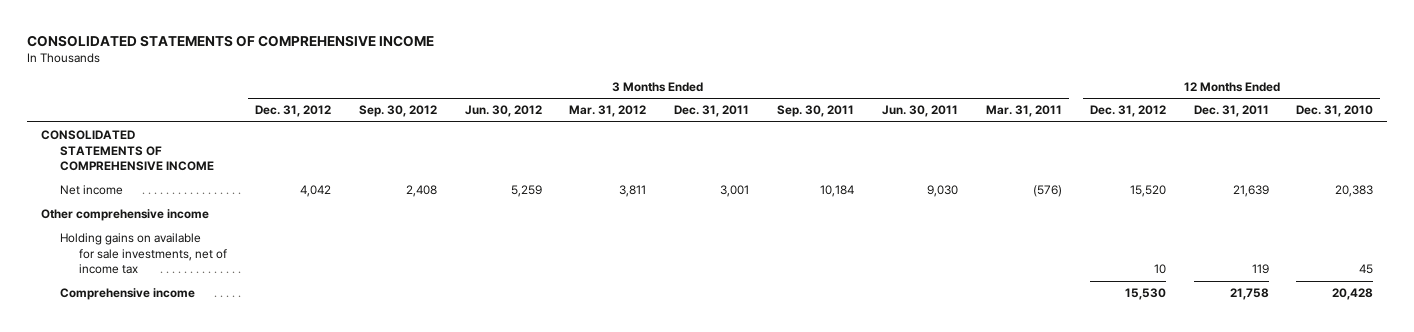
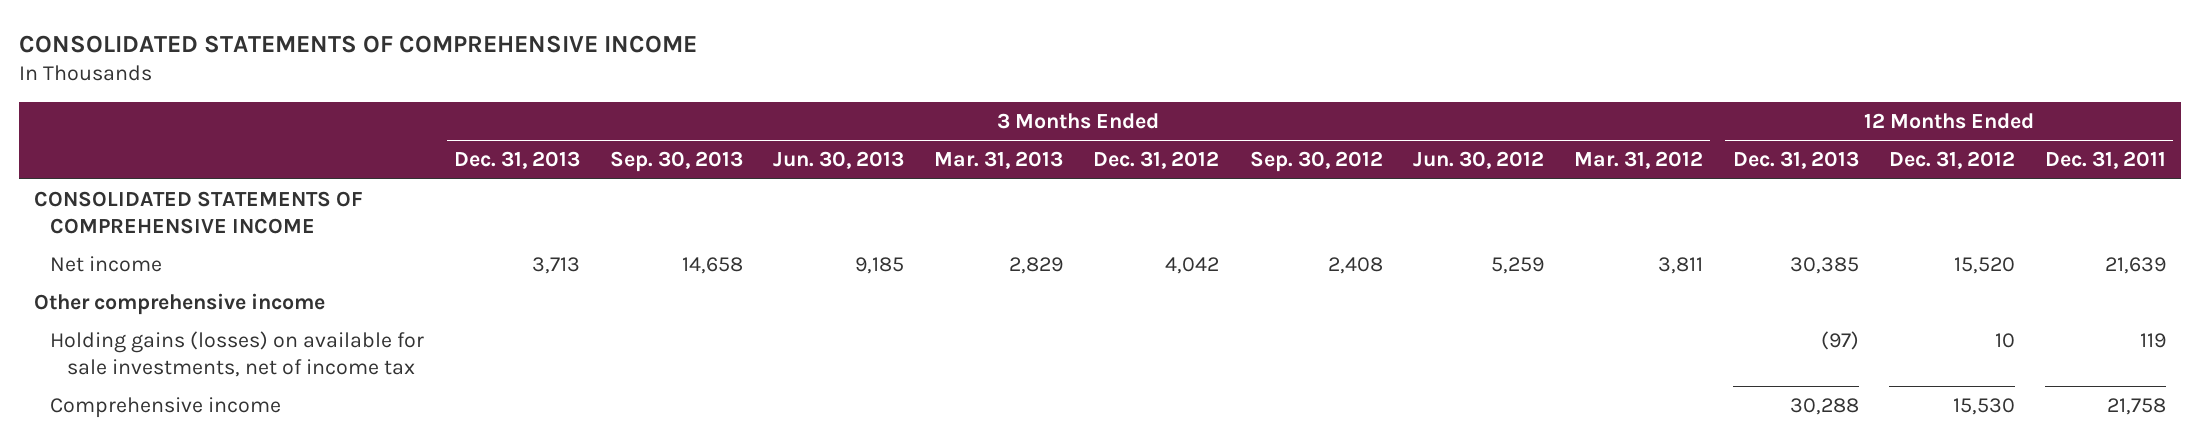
[674,105,750,118] Dec. 31, 2011 -> none
[777,105,855,118] Sep. 30, 2011 -> none
[881,105,958,118] Jun. 30, 2011 -> none
[985,105,1062,118] Mar. 31, 2011 -> none
[1296,105,1374,118] Dec. 31, 2010 -> none
none -> [454,151,581,170] Dec. 31, 2013
none -> [610,151,744,173] Sep. 30, 2013
none -> [773,151,905,170] Jun. 30, 2013
none -> [934,151,1064,170] Mar. 31, 2013
none -> [1732,151,1859,170] Dec. 31, 2013
[59,233,228,275] Holding gains on available for sale investments, net of income tax -> [50,330,425,377] Holding gains (losses) on available for sale investments, net of income tax

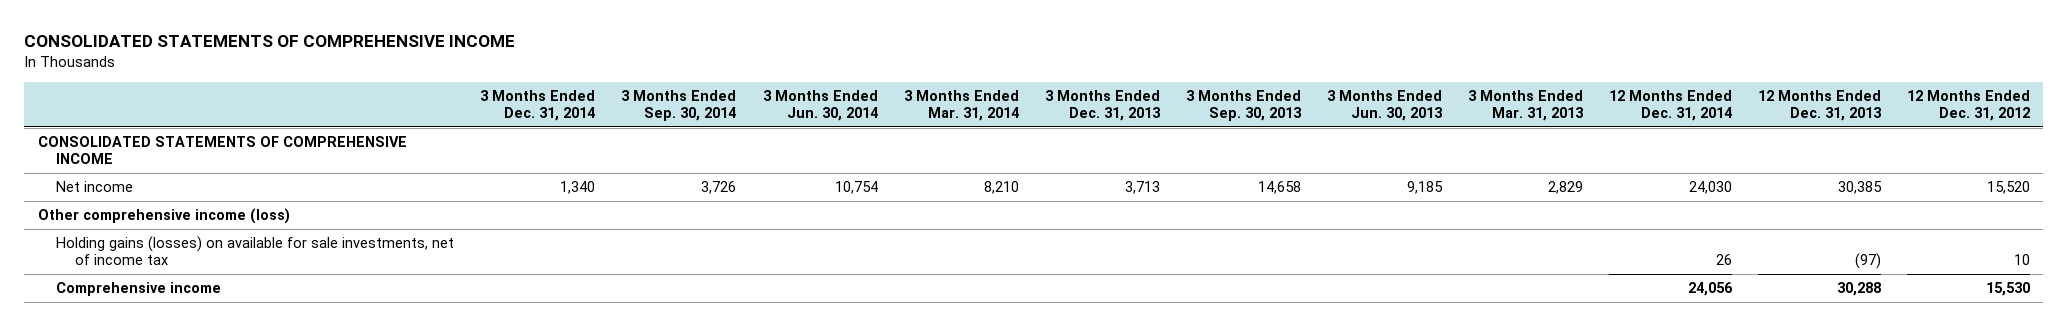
[1093,151,1220,170] Dec. 31, 2012 -> none
[1249,151,1383,173] Sep. 30, 2012 -> none
[1412,151,1544,170] Jun. 30, 2012 -> none
[1573,151,1703,170] Mar. 31, 2012 -> none
[2044,151,2166,170] Dec. 31, 2011 -> none
none -> [480,89,596,121] 3 Months Ended Dec. 31, 2014
none -> [621,89,737,121] 3 Months Ended Sep. 30, 2014
none -> [762,89,878,121] 3 Months Ended Jun. 30, 2014
none -> [903,89,1019,121] 3 Months Ended Mar. 31, 2014
none -> [1608,89,1732,121] 12 Months Ended Dec. 31, 2014
[33,292,325,315] Other comprehensive income -> [37,208,290,225] Other comprehensive income (loss)

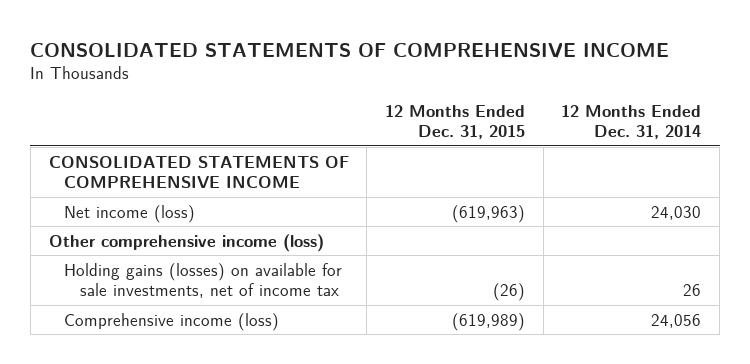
[480,89,596,121] 3 Months Ended Dec. 31, 2014 -> none
[621,89,737,121] 3 Months Ended Sep. 30, 2014 -> none
[762,89,878,121] 3 Months Ended Jun. 30, 2014 -> none
[903,89,1019,121] 3 Months Ended Mar. 31, 2014 -> none
[1044,89,1161,121] 3 Months Ended Dec. 31, 2013 -> none
[1185,89,1302,121] 3 Months Ended Sep. 30, 2013 -> none
[1326,89,1443,121] 3 Months Ended Jun. 30, 2013 -> none
[1467,89,1584,121] 3 Months Ended Mar. 31, 2013 -> none
[1757,89,1882,121] 12 Months Ended Dec. 31, 2013 -> none
[1906,89,2030,121] 12 Months Ended Dec. 31, 2012 -> none
none -> [384,104,525,139] 12 Months Ended Dec. 31, 2015
[56,181,134,193] Net income -> [64,204,196,223] Net income (loss)
[56,282,222,297] Comprehensive income -> [64,312,280,331] Comprehensive income (loss)

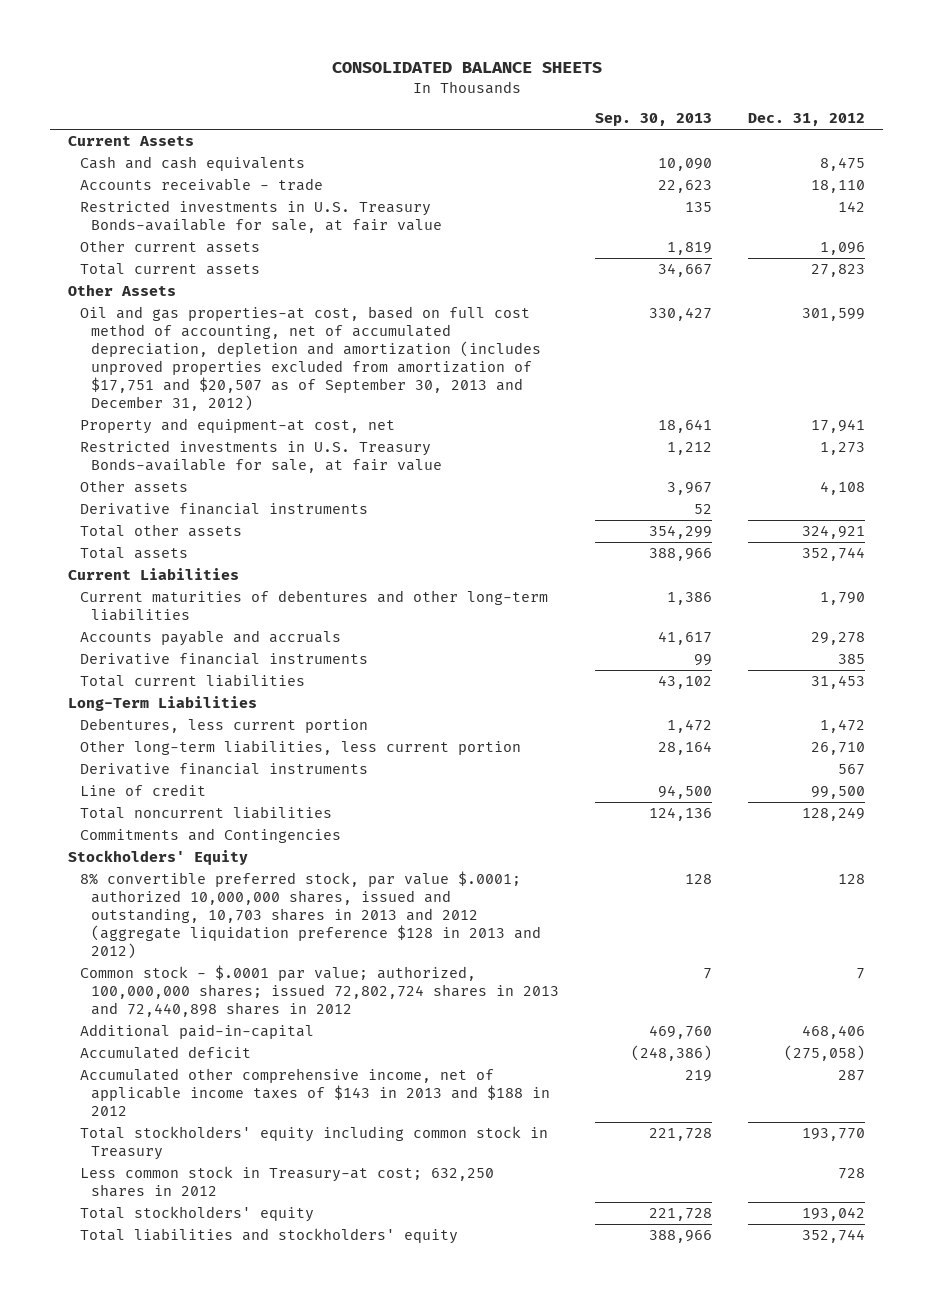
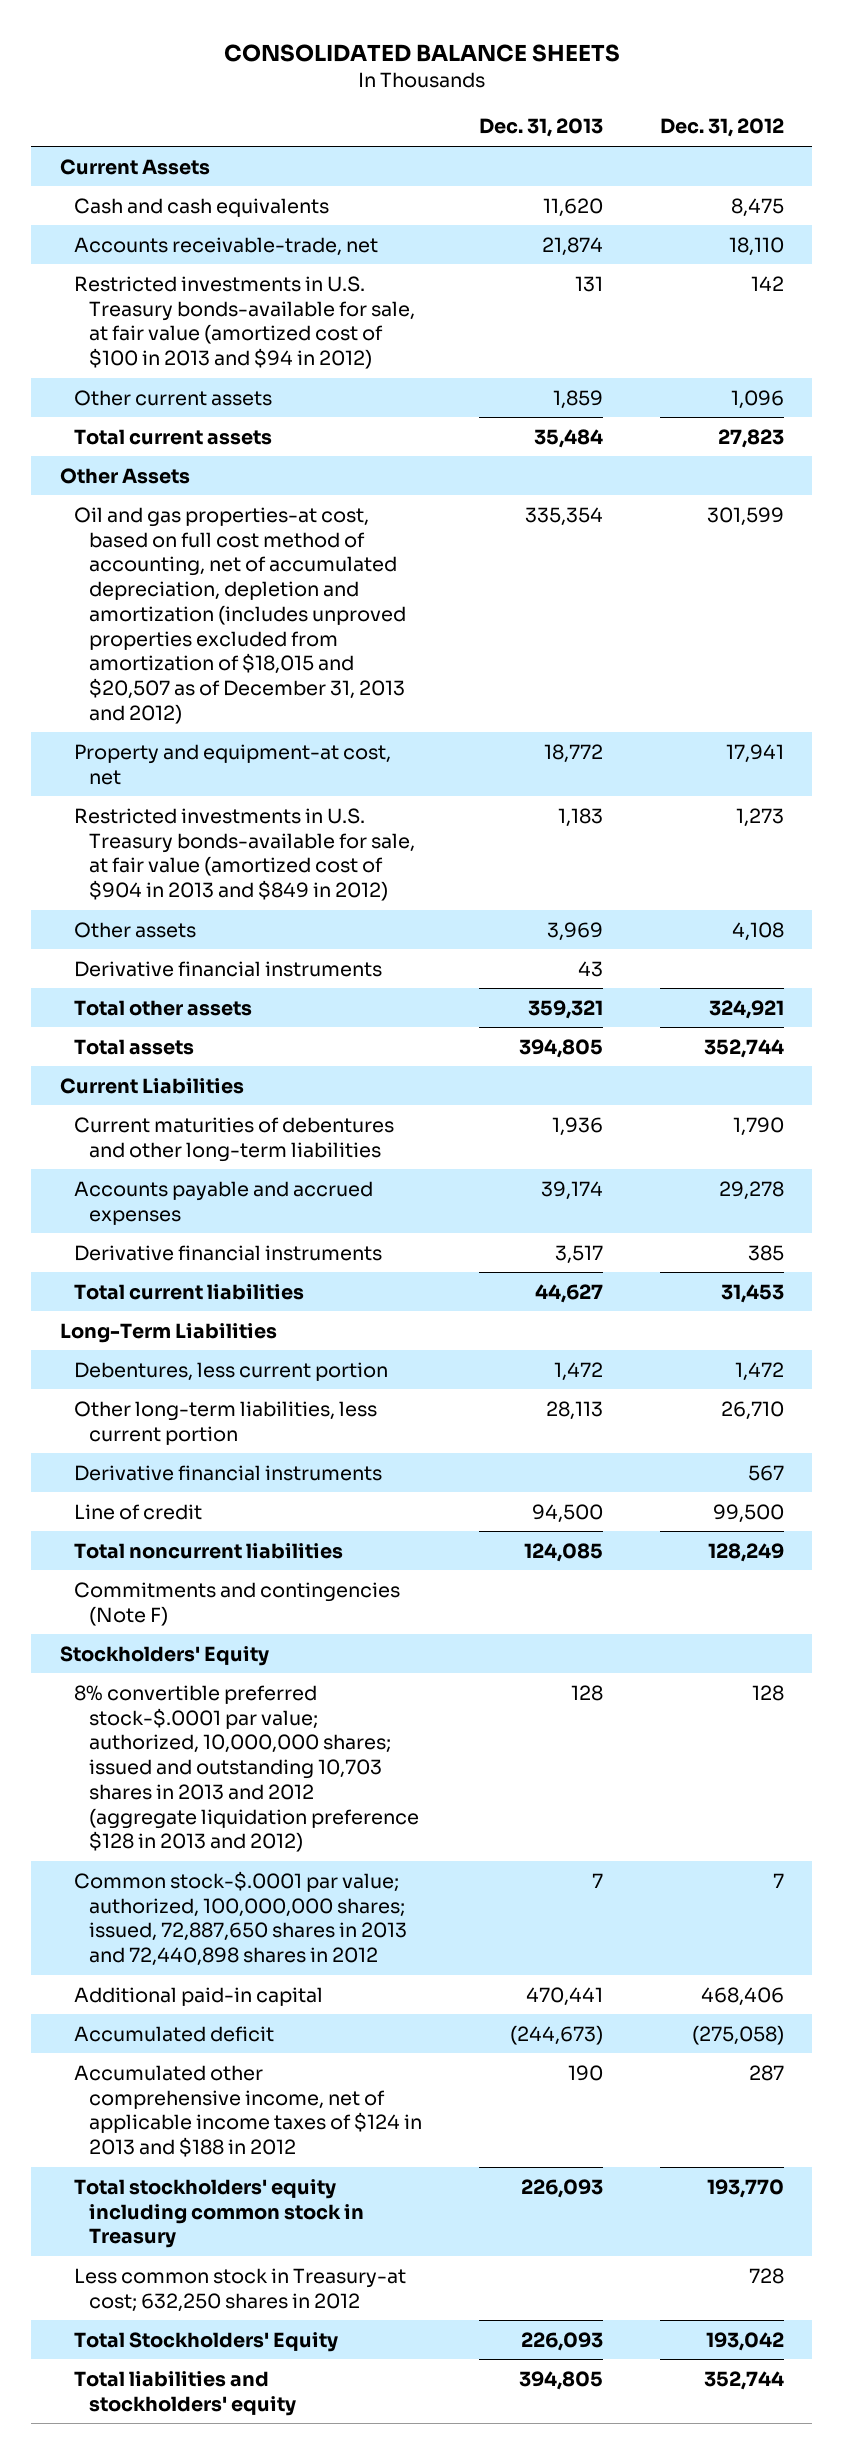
[594,113,712,127] Sep. 30, 2013 -> none
none -> [478,118,603,138] Dec. 31, 2013
[79,178,323,192] Accounts receivable - trade -> [74,236,379,256] Accounts receivable-trade, net
[79,200,443,234] Restricted investments in U.S. Treasury Bonds-available for sale, at fair value -> [74,275,415,370] Restricted investments in U.S. Treasury bonds-available for sale, at fair value (amortized cost of $100 in 2013 and $94 in 2012)
[79,306,542,411] Oil and gas properties-at cost, based on full cost method of accounting, net of accumulated depreciation, depletion and amortization (includes unproved properties excluded from amortization of $17,751 and $20,507 as of September 30, 2013 and December 31, 2012) -> [74,506,406,724] Oil and gas properties-at cost, based on full cost method of accounting, net of accumulated depreciation, depletion and amortization (includes unproved properties excluded from amortization of $18,015 and $20,507 as of December 31, 2013 and 2012)
[79,440,443,474] Restricted investments in U.S. Treasury Bonds-available for sale, at fair value -> [74,807,415,902] Restricted investments in U.S. Treasury bonds-available for sale, at fair value (amortized cost of $904 in 2013 and $849 in 2012)
[79,630,341,647] Accounts payable and accruals -> [74,1180,374,1225] Accounts payable and accrued expenses
[79,828,341,844] Commitments and Contingencies -> [74,1581,401,1626] Commitments and contingencies (Note F)
[79,871,542,959] 8% convertible preferred stock, par value $.0001; authorized 10,000,000 shares, issued and outstanding, 10,703 shares in 2013 and 2012 (aggregate liquidation preference $128 in 2013 and 2012) -> [74,1684,419,1853] 8% convertible preferred stock-$.0001 par value; authorized, 10,000,000 shares; issued and outstanding 10,703 shares in 2013 and 2012 (aggregate liquidation preference $128 in 2013 and 2012)
[79,965,560,1018] Common stock - $.0001 par value; authorized, 100,000,000 shares; issued 72,802,724 shares in 2013 and 72,440,898 shares in 2012 -> [74,1870,407,1967] Common stock-$.0001 par value; authorized, 100,000,000 shares; issued, 72,887,650 shares in 2013 and 72,440,898 shares in 2012
[79,1024,314,1040] Additional paid-in-capital -> [74,1986,324,2006] Additional paid-in capital
[79,1068,551,1117] Accumulated other comprehensive income, net of applicable income taxes of $143 in 2013 and $188 in 2012 -> [74,2064,422,2158] Accumulated other comprehensive income, net of applicable income taxes of $124 in 2013 and $188 in 2012
[79,1206,314,1223] Total stockholders' equity -> [74,2331,339,2352] Total Stockholders' Equity

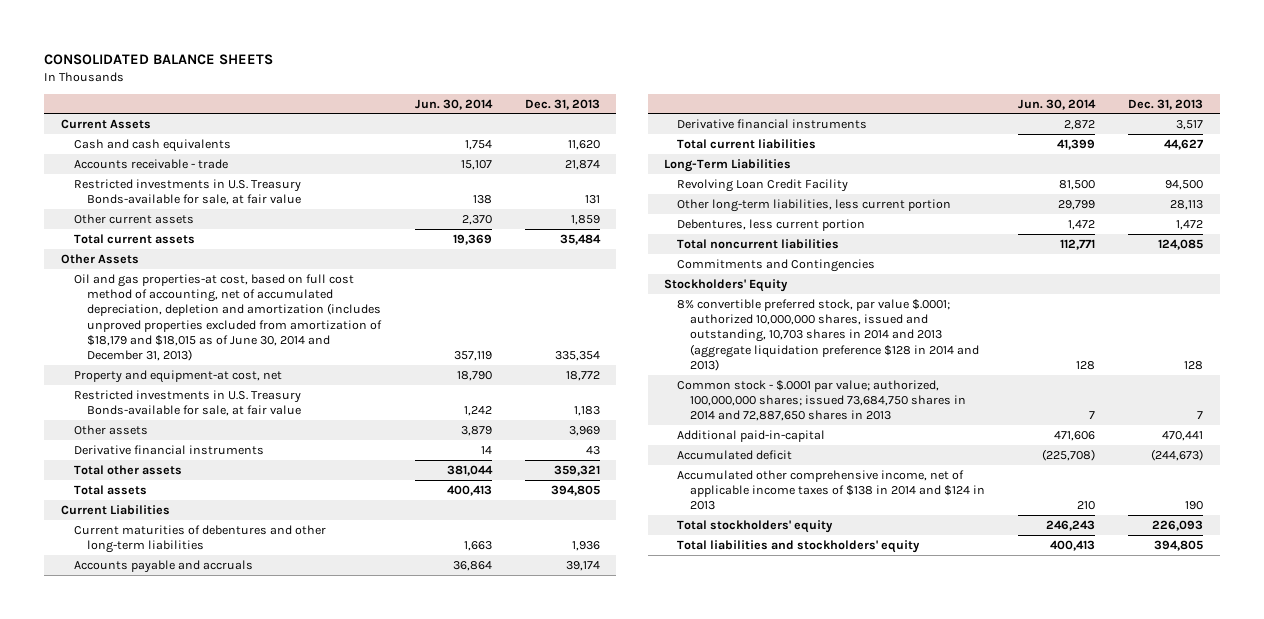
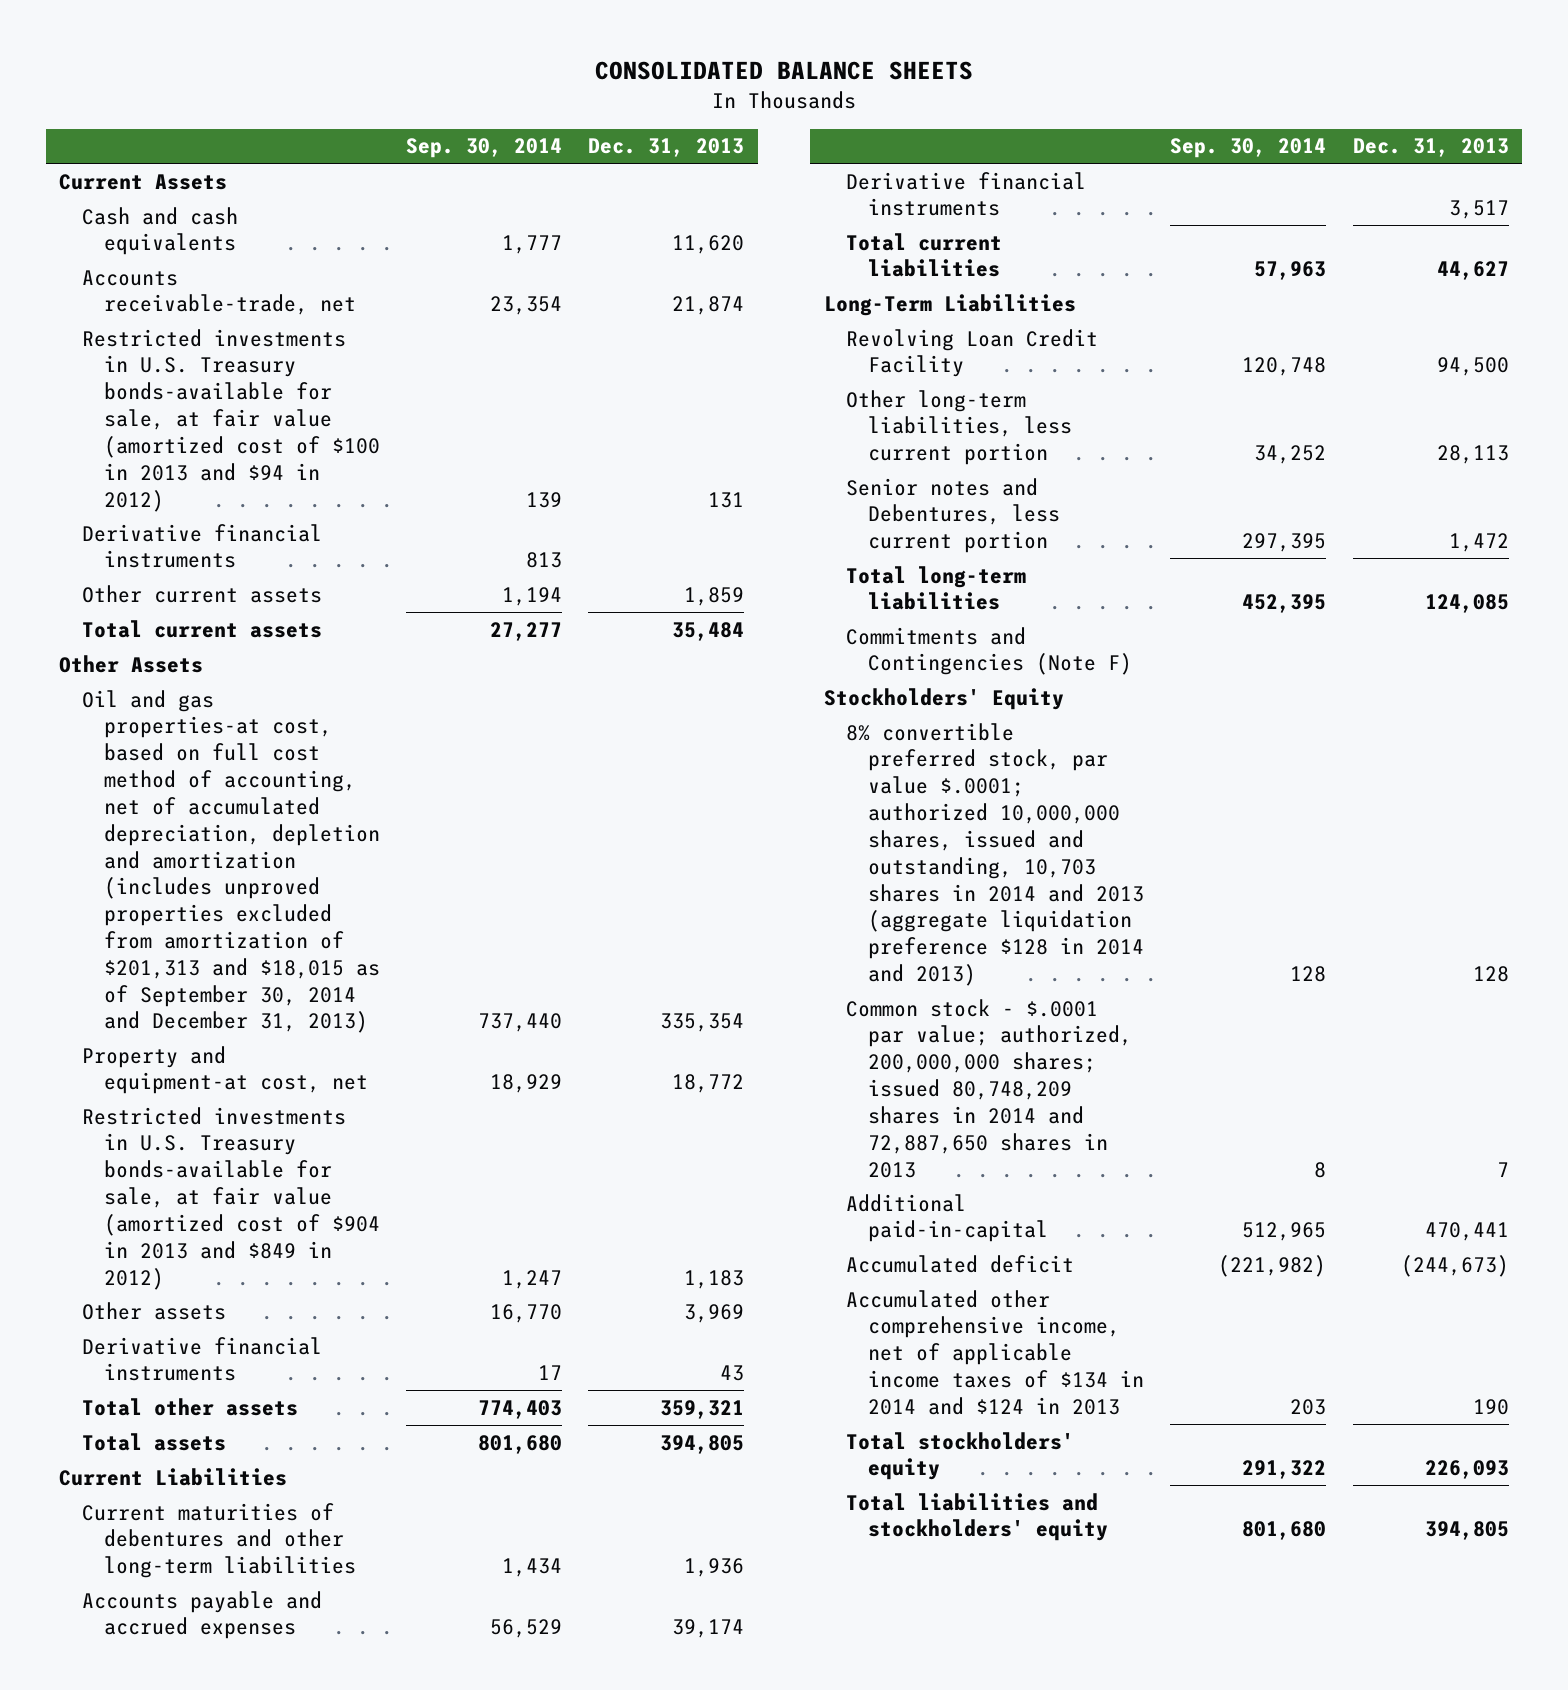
[414,98,493,110] Jun. 30, 2014 -> none
none -> [406,138,563,159] Sep. 30, 2014
[73,158,228,169] Accounts receivable - trade -> [81,269,356,316] Accounts receivable-trade, net
[73,178,301,206] Restricted investments in U.S. Treasury Bonds-available for sale, at fair value -> [81,328,380,512] Restricted investments in U.S. Treasury bonds-available for sale, at fair value (amortized cost of $100 in 2013 and $94 in 2012)
none -> [81,523,322,569] Derivative financial instruments
[73,273,382,362] Oil and gas properties-at cost, based on full cost method of accounting, net of accumulated depreciation, depletion and amortization (includes unproved properties excluded from amortization of $18,179 and $18,015 as of June 30, 2014 and December 31, 2013) -> [81,689,380,1034] Oil and gas properties-at cost, based on full cost method of accounting, net of accumulated depreciation, depletion and amortization (includes unproved properties excluded from amortization of $201,313 and $18,015 as of September 30, 2014 and December 31, 2013)
[73,389,301,417] Restricted investments in U.S. Treasury Bonds-available for sale, at fair value -> [81,1106,380,1290] Restricted investments in U.S. Treasury bonds-available for sale, at fair value (amortized cost of $904 in 2013 and $849 in 2012)
[73,559,253,573] Accounts payable and accruals -> [81,1590,322,1640] Accounts payable and accrued expenses
[677,218,866,231] Debentures, less current portion -> [845,477,1061,554] Senior notes and Debentures, less current portion
[677,238,840,249] Total noncurrent liabilities -> [845,565,1026,611] Total long-term liabilities
[677,258,876,272] Commitments and Contingencies -> [845,626,1133,676] Commitments and Contingencies (Note F)
[677,379,967,422] Common stock - $.0001 par value; authorized, 100,000,000 shares; issued 73,684,750 shares in 2014 and 72,887,650 shares in 2013 -> [845,998,1133,1178] Common stock - $.0001 par value; authorized, 200,000,000 shares; issued 80,748,209 shares in 2014 and 72,887,650 shares in 2013
[677,469,986,511] Accumulated other comprehensive income, net of applicable income taxes of $138 in 2014 and $124 in 2013 -> [845,1289,1145,1415] Accumulated other comprehensive income, net of applicable income taxes of $134 in 2014 and $124 in 2013

